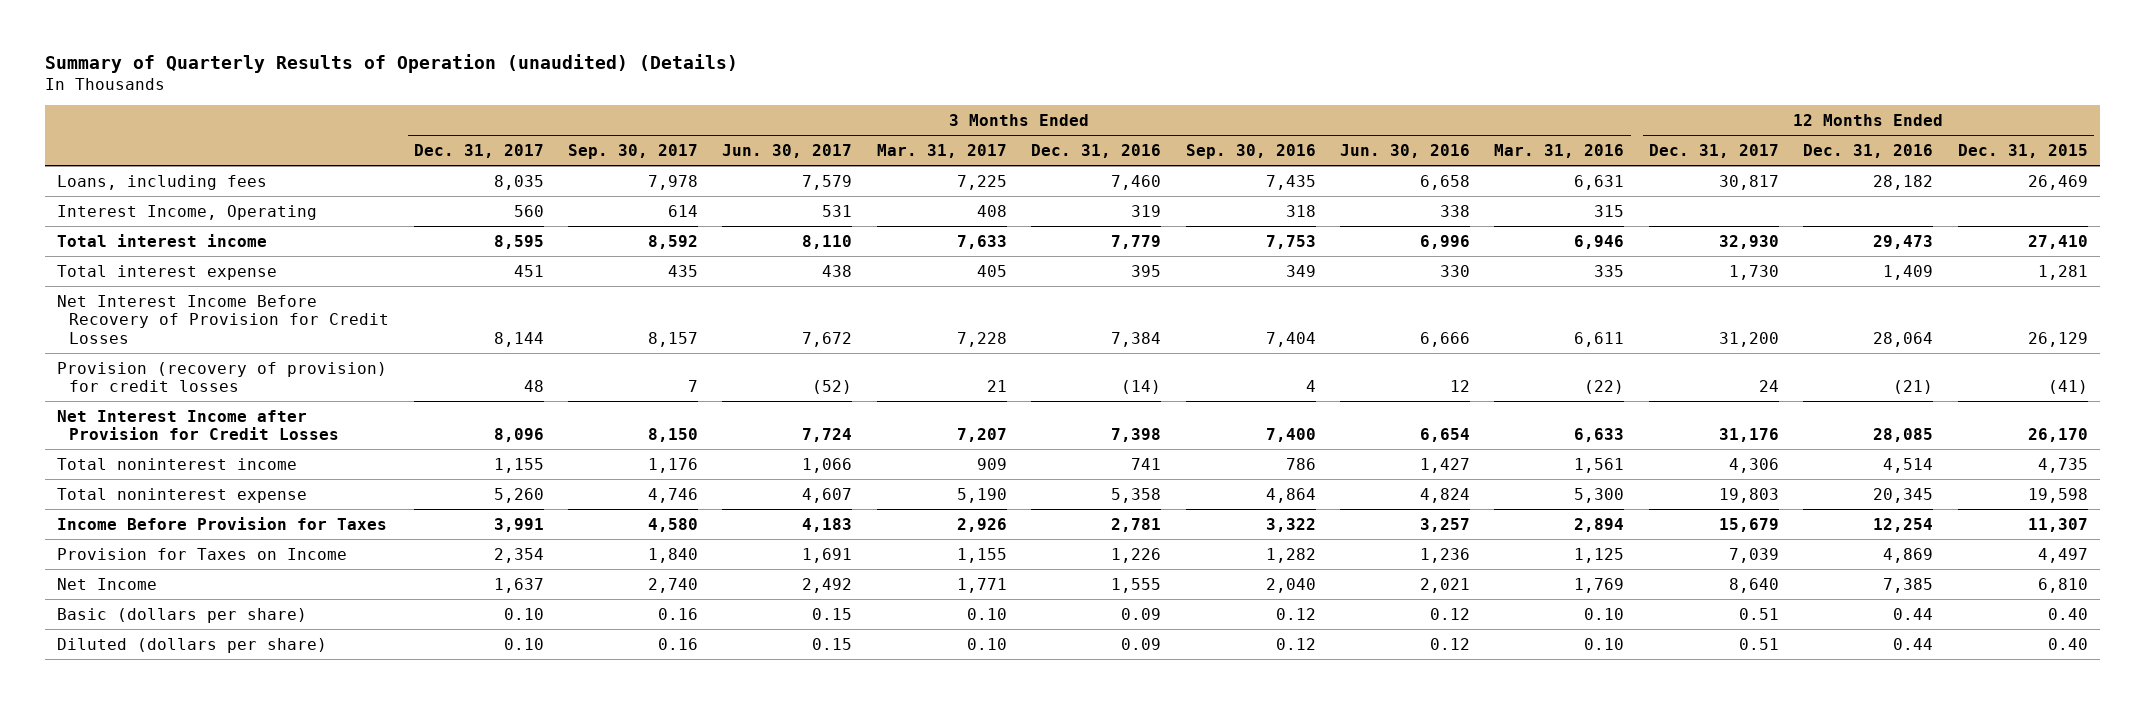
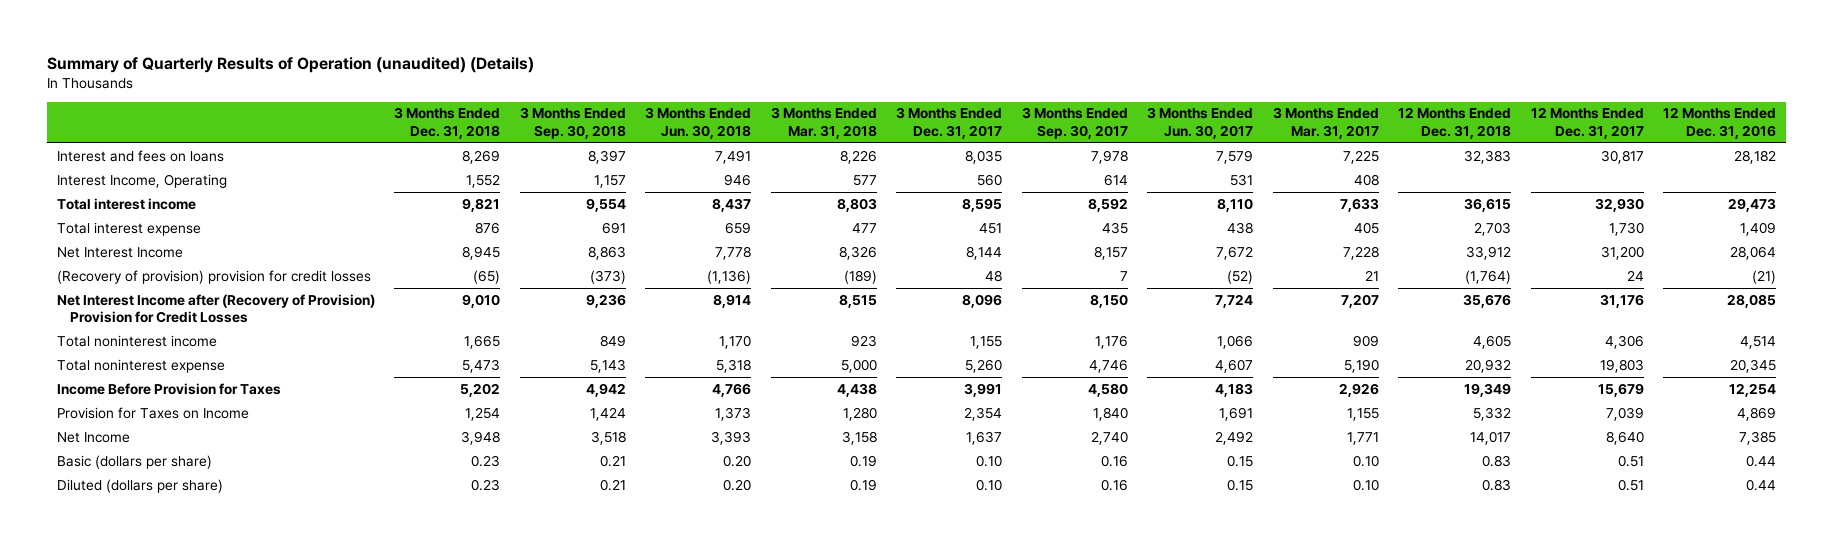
[1031,143,1162,158] Dec. 31, 2016 -> none
[1185,143,1316,159] Sep. 30, 2016 -> none
[1340,143,1471,158] Jun. 30, 2016 -> none
[1494,143,1625,158] Mar. 31, 2016 -> none
[1957,143,2088,158] Dec. 31, 2015 -> none
none -> [394,107,501,139] 3 Months Ended Dec. 31, 2018
none -> [519,107,626,139] 3 Months Ended Sep. 30, 2018
none -> [645,107,752,139] 3 Months Ended Jun. 30, 2018
none -> [770,107,877,139] 3 Months Ended Mar. 31, 2018
none -> [1398,107,1512,139] 12 Months Ended Dec. 31, 2018
[56,174,267,190] Loans, including fees -> [56,149,224,162] Interest and fees on loans
[56,294,390,344] Net Interest Income Before Recovery of Provision for Credit Losses -> [56,246,183,258] Net Interest Income
[56,361,387,393] Provision (recovery of provision) for credit losses -> [56,269,371,284] (Recovery of provision) provision for credit losses
[56,409,340,441] Net Interest Income after Provision for Credit Losses -> [56,293,375,324] Net Interest Income after (Recovery of Provision) Provision for Credit Losses

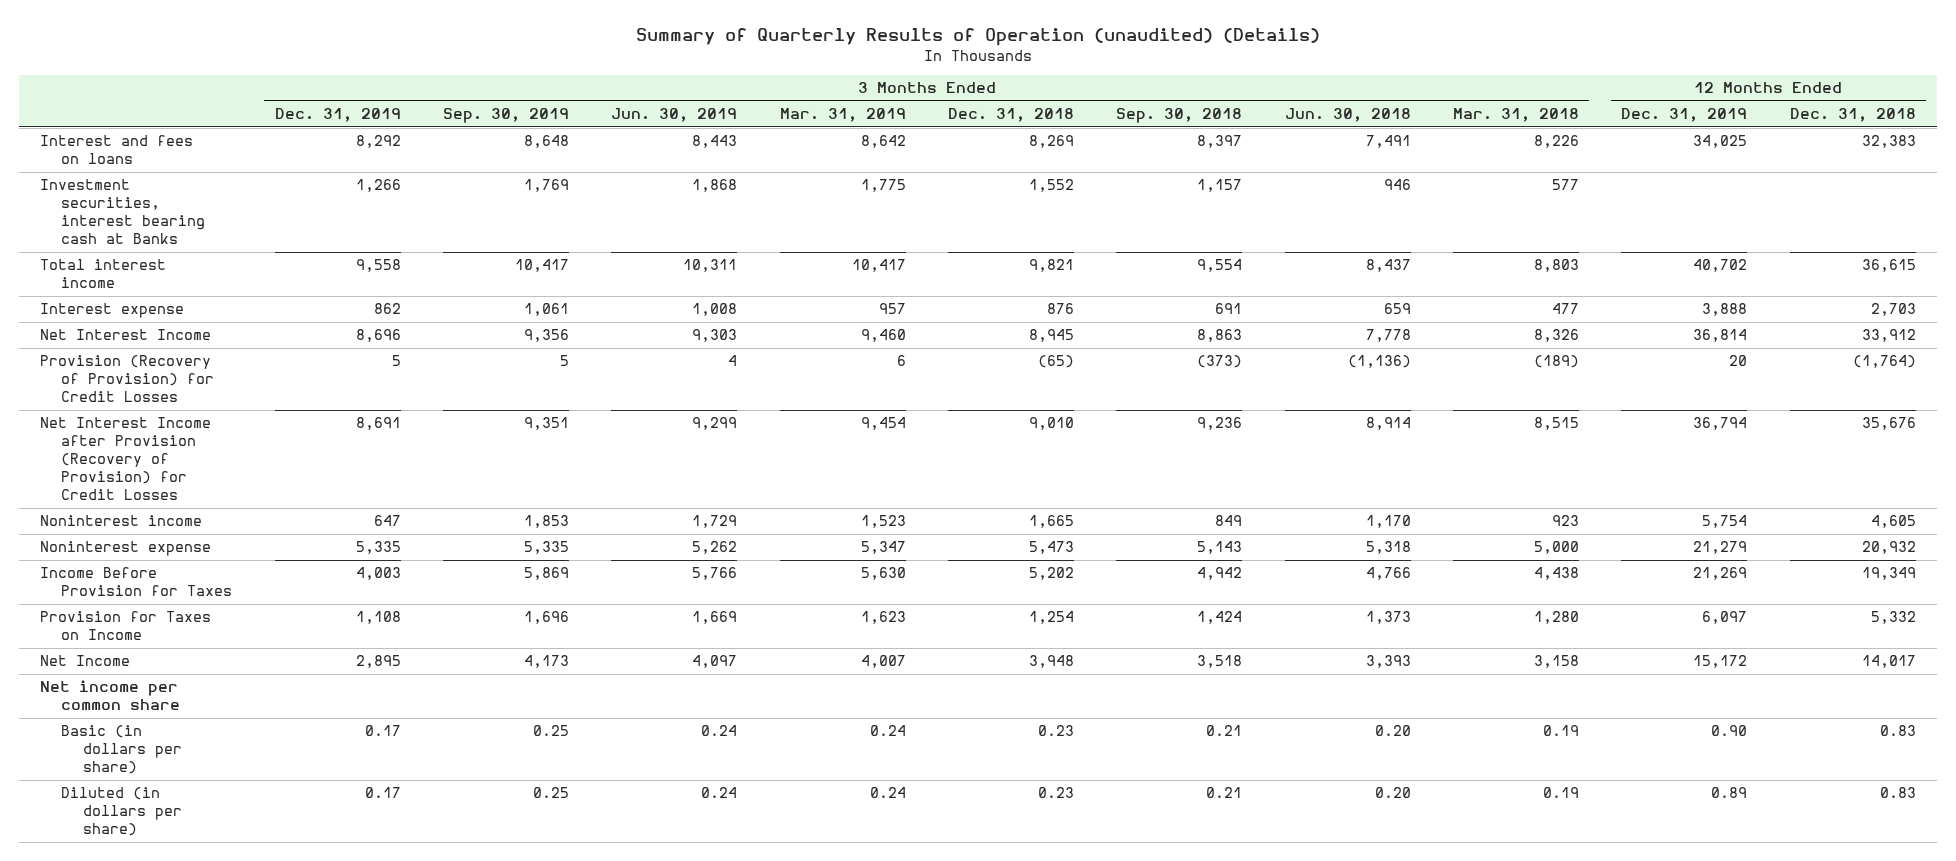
[896,107,1003,139] 3 Months Ended Dec. 31, 2017 -> none
[1021,107,1128,139] 3 Months Ended Sep. 30, 2017 -> none
[1147,107,1254,139] 3 Months Ended Jun. 30, 2017 -> none
[1272,107,1379,139] 3 Months Ended Mar. 31, 2017 -> none
[1530,107,1644,139] 12 Months Ended Dec. 31, 2017 -> none
[1662,107,1776,139] 12 Months Ended Dec. 31, 2016 -> none
none -> [274,108,401,123] Dec. 31, 2019
none -> [443,108,570,124] Sep. 30, 2019
none -> [611,108,738,123] Jun. 30, 2019
none -> [779,108,906,123] Mar. 31, 2019
none -> [1621,108,1748,123] Dec. 31, 2019
[56,173,227,188] Interest Income, Operating -> [40,179,206,245] Investment securities, interest bearing cash at Banks
[56,221,201,236] Total interest expense -> [40,303,185,319] Interest expense
[56,269,371,284] (Recovery of provision) provision for credit losses -> [40,355,215,403] Provision (Recovery of Provision) for Credit Losses
[56,293,375,324] Net Interest Income after (Recovery of Provision) Provision for Credit Losses -> [40,417,212,501] Net Interest Income after Provision (Recovery of Provision) for Credit Losses
[56,334,217,347] Total noninterest income -> [40,515,203,527] Noninterest income
[56,358,225,373] Total noninterest expense -> [40,541,212,557] Noninterest expense
none -> [40,680,181,711] Net income per common share
[56,454,212,469] Basic (dollars per share) -> [61,725,182,775] Basic (in dollars per share)
[56,478,223,493] Diluted (dollars per share) -> [61,787,182,837] Diluted (in dollars per share)

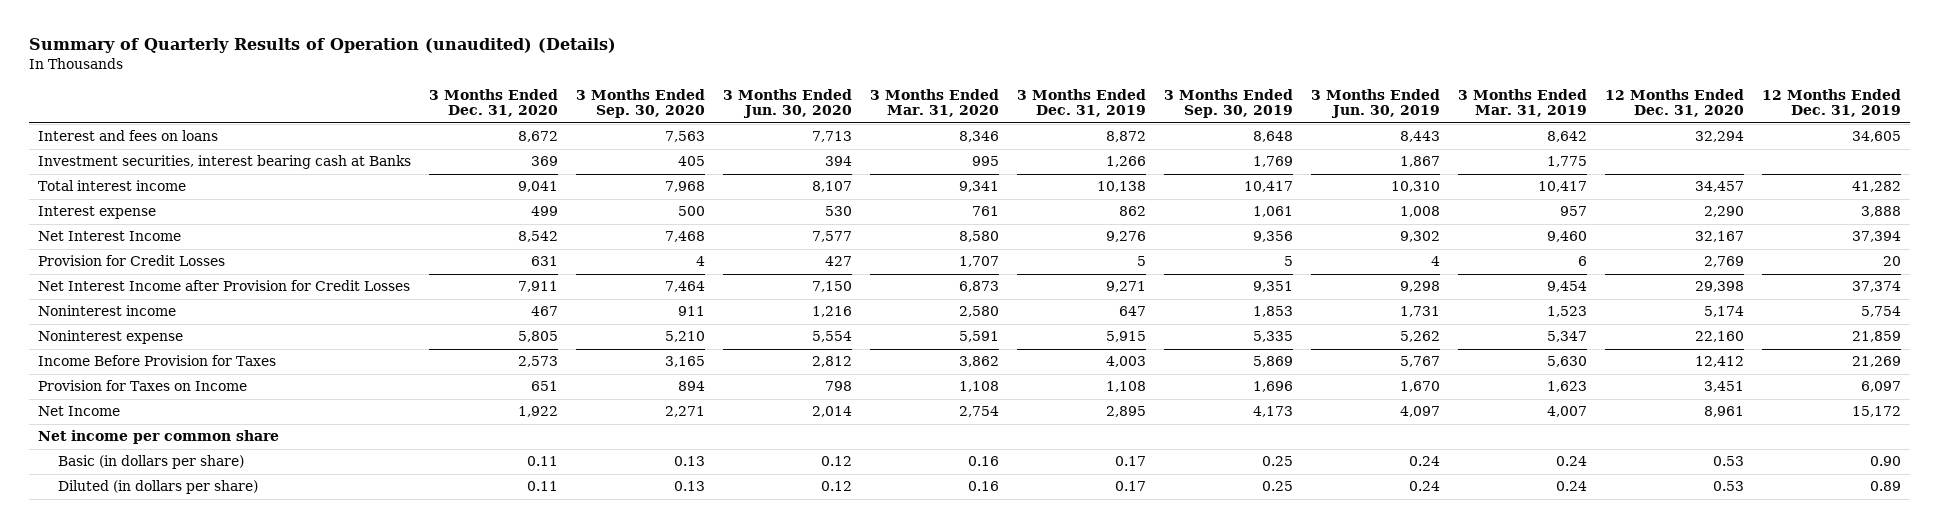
[947,108,1074,123] Dec. 31, 2018 -> none
[1116,108,1243,124] Sep. 30, 2018 -> none
[1284,108,1411,123] Jun. 30, 2018 -> none
[1452,108,1579,123] Mar. 31, 2018 -> none
[1789,108,1916,123] Dec. 31, 2018 -> none
none -> [429,88,559,118] 3 Months Ended Dec. 31, 2020
none -> [576,88,706,119] 3 Months Ended Sep. 30, 2020
none -> [723,88,853,119] 3 Months Ended Jun. 30, 2020
none -> [870,88,1000,118] 3 Months Ended Mar. 31, 2020
none -> [1604,88,1744,118] 12 Months Ended Dec. 31, 2020
[355,135,401,149] 8,292 -> [1105,131,1146,143] 8,872
[1693,135,1748,149] 34,025 -> [1851,131,1901,143] 34,605
[692,179,738,193] 1,868 -> [1399,156,1440,168] 1,867
[355,259,401,273] 9,558 -> [1096,181,1146,193] 10,138
[683,259,738,273] 10,311 -> [1390,181,1440,193] 10,310
[1693,259,1748,273] 40,702 -> [1851,181,1901,193] 41,282
[355,329,401,343] 8,696 -> [1105,231,1146,243] 9,276
[692,329,738,343] 9,303 -> [1399,231,1440,243] 9,302
[1693,329,1748,343] 36,814 -> [1851,231,1901,243] 37,394
[40,355,215,403] Provision (Recovery of Provision) for Credit Losses -> [38,255,226,267] Provision for Credit Losses
[40,417,212,501] Net Interest Income after Provision (Recovery of Provision) for Credit Losses -> [38,280,411,292] Net Interest Income after Provision for Credit Losses
[355,417,401,431] 8,691 -> [1105,281,1146,293] 9,271
[692,417,738,431] 9,299 -> [1399,281,1440,293] 9,298
[1693,417,1748,431] 36,794 -> [1851,281,1901,293] 37,374
[692,515,738,529] 1,729 -> [1399,306,1440,318] 1,731
[355,541,401,555] 5,335 -> [1105,331,1146,343] 5,915
[1693,541,1748,555] 21,279 -> [1851,331,1901,343] 21,859
[692,567,738,581] 5,766 -> [1399,356,1440,368] 5,767
[692,611,738,625] 1,669 -> [1399,381,1440,393] 1,670

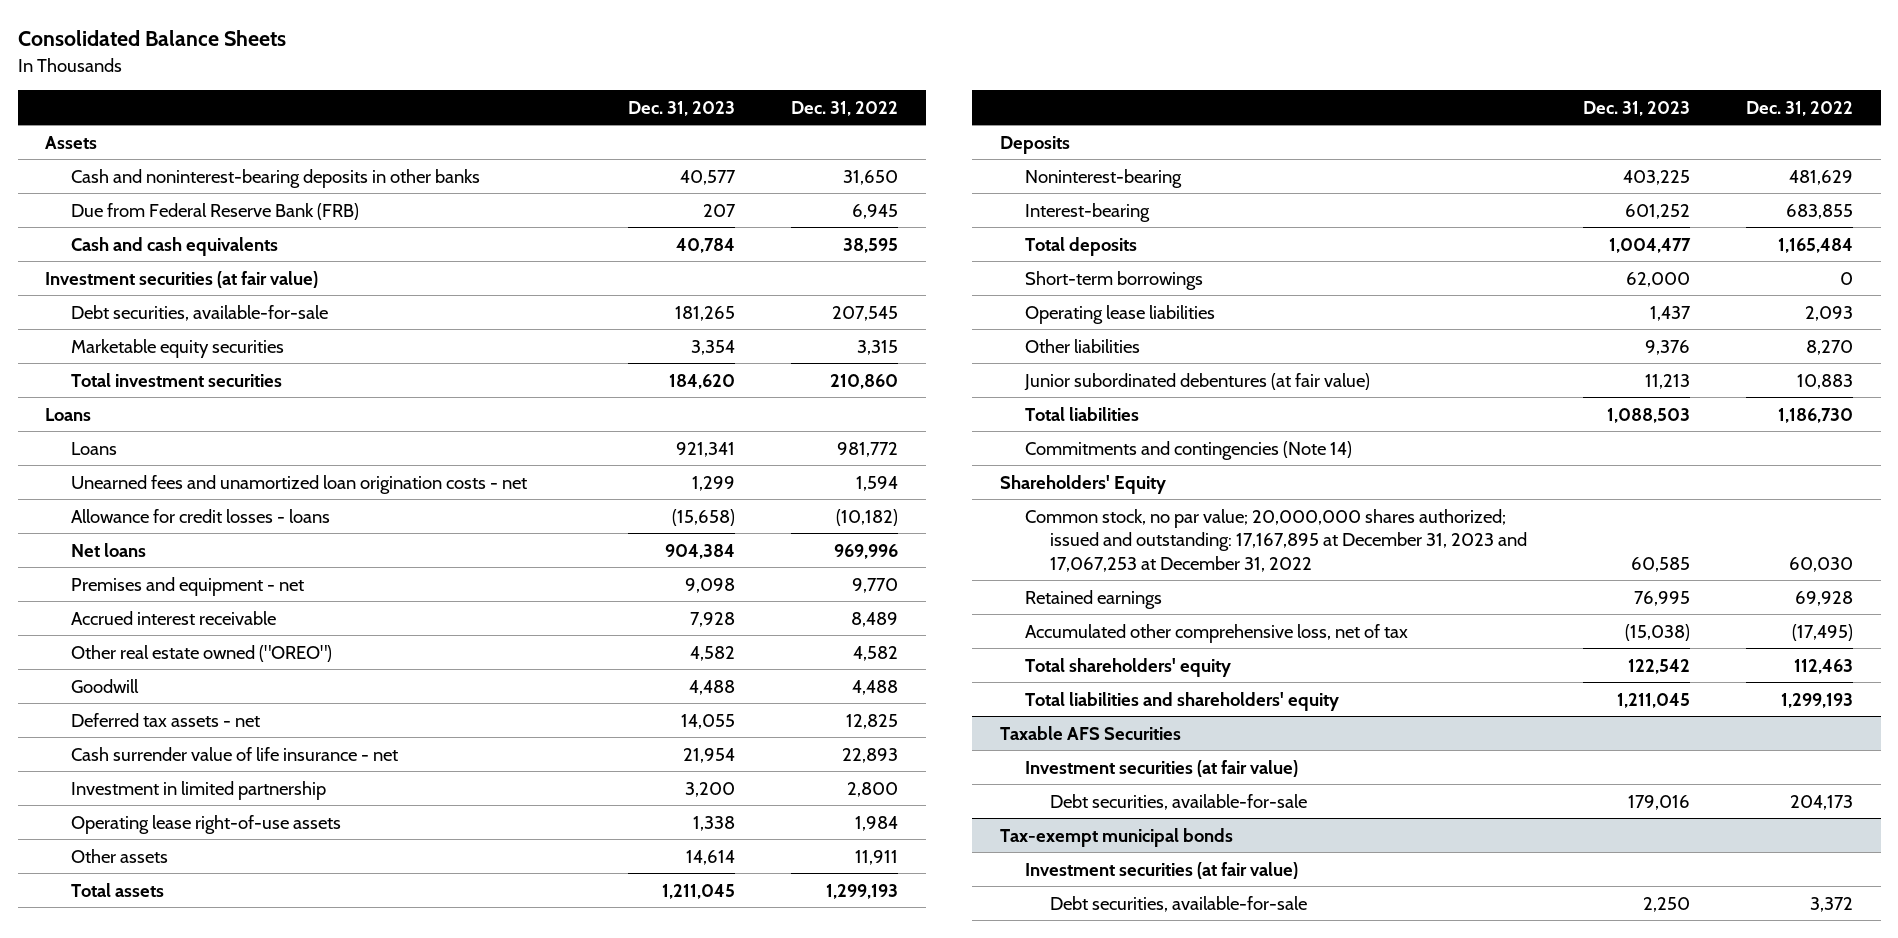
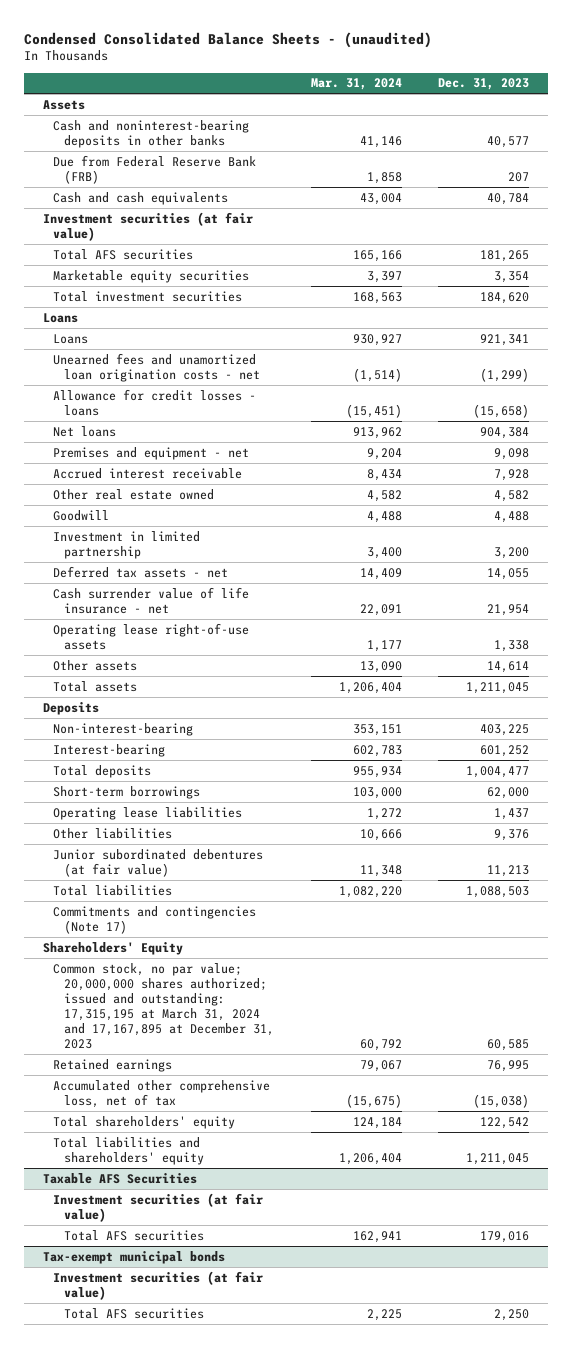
[17,30,286,47] Consolidated Balance Sheets -> [24,31,433,48] Condensed Consolidated Balance Sheets - (unaudited)
[790,100,898,116] Dec. 31, 2022 -> none
none -> [310,78,402,91] Mar. 31, 2024
[70,304,328,321] Debt securities, available-for-sale -> [53,248,194,260] Total AFS securities
[692,475,736,491] 1,299 -> [480,367,530,382] (1,299)
[70,644,332,662] Other real estate owned ("OREO") -> [53,488,215,500] Other real estate owned
[70,780,326,800] Investment in limited partnership -> [53,530,201,559] Investment in limited partnership
[1025,168,1183,188] Noninterest-bearing -> [53,722,194,736] Non-interest-bearing
[1025,440,1353,460] Commitments and contingencies (Note 14) -> [53,905,257,934] Commitments and contingencies (Note 17)
[1025,508,1528,572] Common stock, no par value; 20,000,000 shares authorized; issued and outstanding: 17,167,895 at December 31, 2023 and 17,067,253 at December 31, 2022 -> [53,962,274,1050] Common stock, no par value; 20,000,000 shares authorized; issued and outstanding: 17,315,195 at March 31, 2024 and 17,167,895 at December 31, 2023
[1050,793,1308,810] Debt securities, available-for-sale -> [63,1229,204,1241] Total AFS securities
[1050,895,1308,912] Debt securities, available-for-sale -> [63,1307,204,1319] Total AFS securities

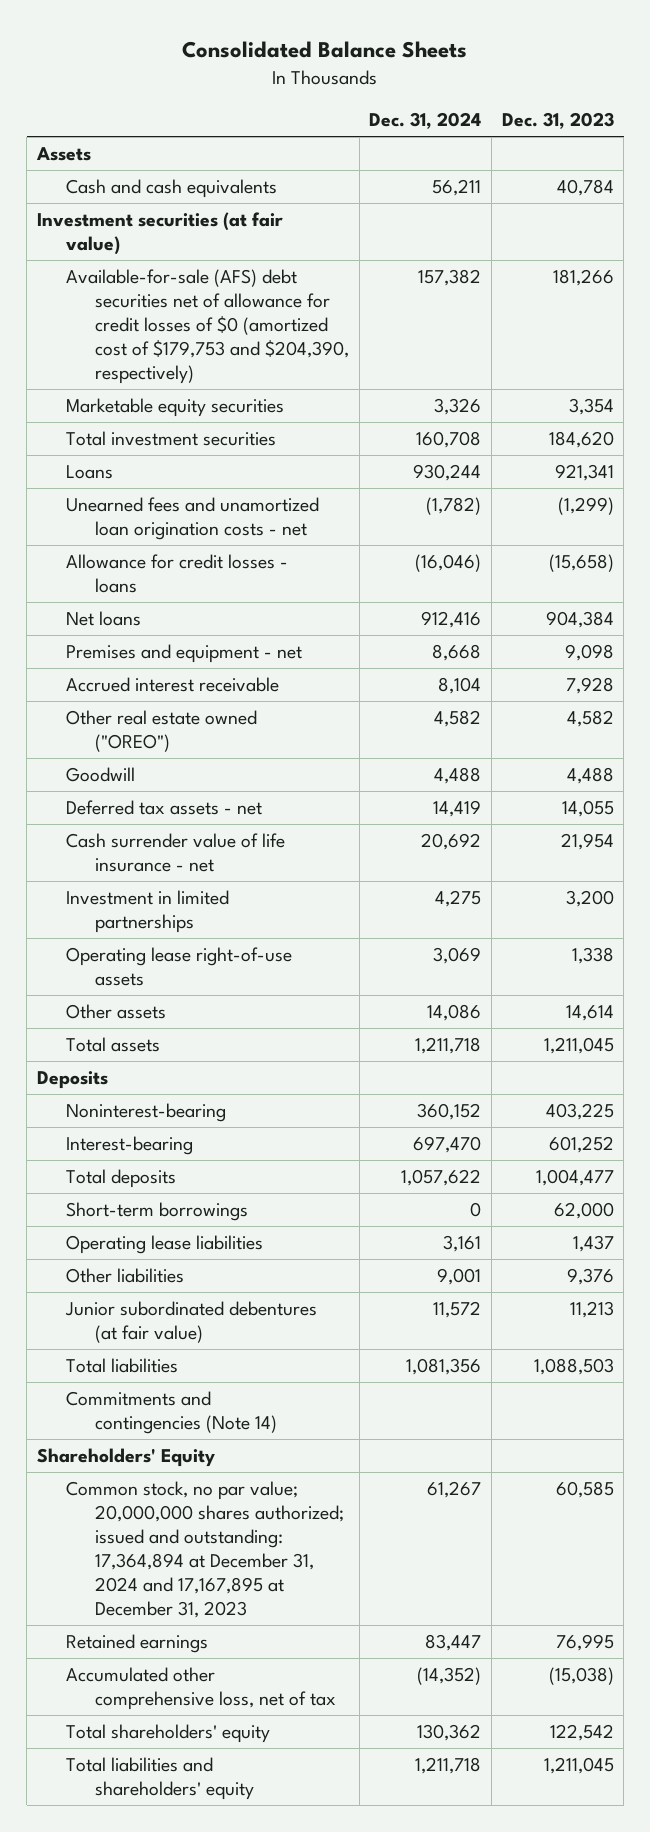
[24,31,433,48] Condensed Consolidated Balance Sheets - (unaudited) -> [182,41,468,59] Consolidated Balance Sheets
[310,78,402,91] Mar. 31, 2024 -> none
none -> [369,112,482,130] Dec. 31, 2024
[53,119,250,148] Cash and noninterest-bearing deposits in other banks -> none
[53,154,257,184] Due from Federal Reserve Bank (FRB) -> none
[53,248,194,260] Total AFS securities -> none
none -> [66,268,350,384] Available-for-sale (AFS) debt securities net of allowance for credit losses of $0 (amortized cost of $179,753 and $204,390, respectively)
[42,312,78,323] Loans -> none
[53,488,215,500] Other real estate owned -> [66,709,258,752] Other real estate owned ("OREO")
[53,530,201,559] Investment in limited partnership -> none
none -> [66,889,230,933] Investment in limited partnerships
[53,722,194,736] Non-interest-bearing -> [66,1102,227,1122] Noninterest-bearing
[53,905,257,934] Commitments and contingencies (Note 17) -> [66,1390,278,1434] Commitments and contingencies (Note 14)
[53,962,274,1050] Common stock, no par value; 20,000,000 shares authorized; issued and outstanding: 17,315,195 at March 31, 2024 and 17,167,895 at December 31, 2023 -> [66,1480,345,1618] Common stock, no par value; 20,000,000 shares authorized; issued and outstanding: 17,364,894 at December 31, 2024 and 17,167,895 at December 31, 2023
[42,1172,197,1184] Taxable AFS Securities -> none
[53,1192,264,1222] Investment securities (at fair value) -> none
[63,1229,204,1241] Total AFS securities -> none
[42,1250,225,1264] Tax-exempt municipal bonds -> none
[53,1270,264,1300] Investment securities (at fair value) -> none
[63,1307,204,1319] Total AFS securities -> none

